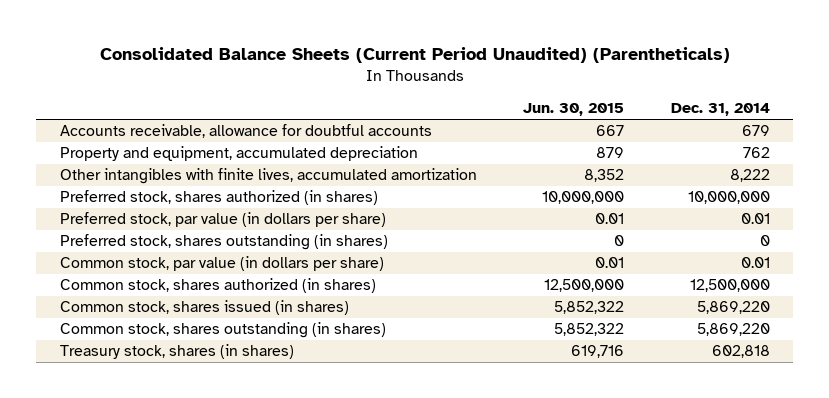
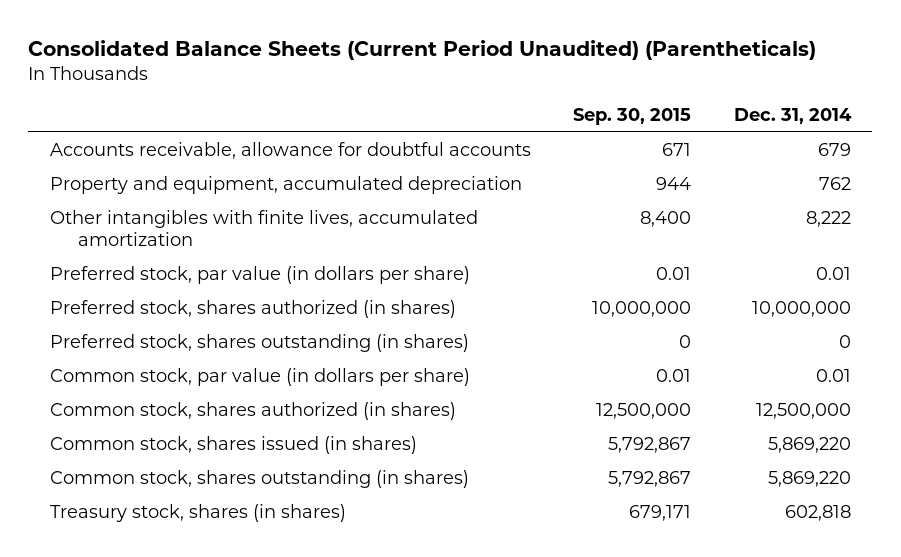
[523,103,625,117] Jun. 30, 2015 -> none
none -> [573,108,692,126] Sep. 30, 2015
[59,190,378,206] Preferred stock, shares authorized (in shares) -> [49,300,456,319] Preferred stock, shares authorized (in shares)

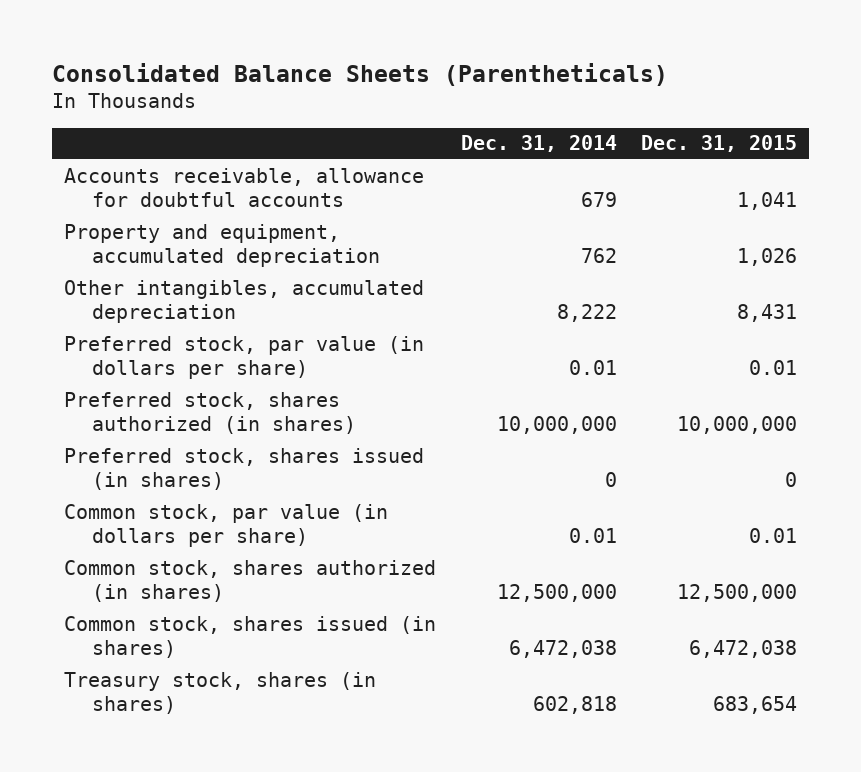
[28,40,817,61] Consolidated Balance Sheets (Current Period Unaudited) (Parentheticals) -> [52,63,669,87] Consolidated Balance Sheets (Parentheticals)
[573,108,692,126] Sep. 30, 2015 -> none
none -> [640,135,797,153] Dec. 31, 2015
[49,210,478,246] Other intangibles with finite lives, accumulated amortization -> [64,279,425,324] Other intangibles, accumulated depreciation
[49,334,469,353] Preferred stock, shares outstanding (in shares) -> [64,447,425,491] Preferred stock, shares issued (in shares)
[49,470,469,489] Common stock, shares outstanding (in shares) -> none
[767,437,851,454] 5,869,220 -> [508,640,617,659] 6,472,038

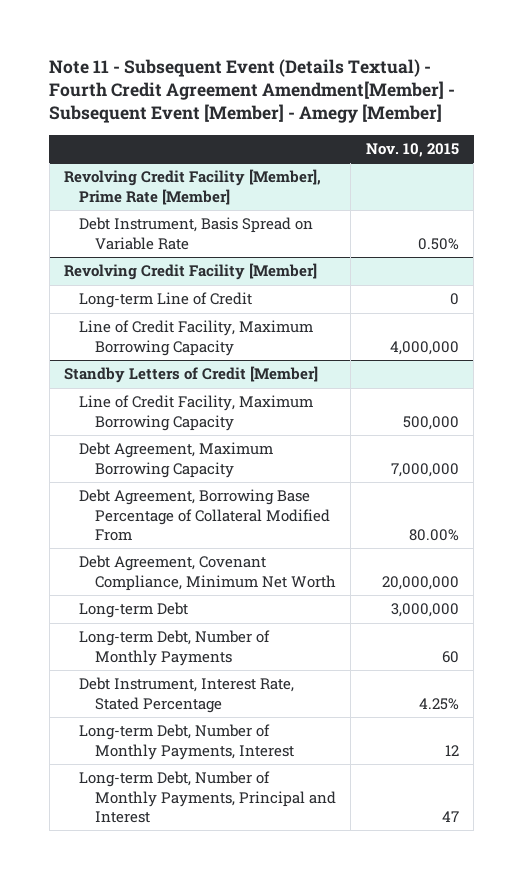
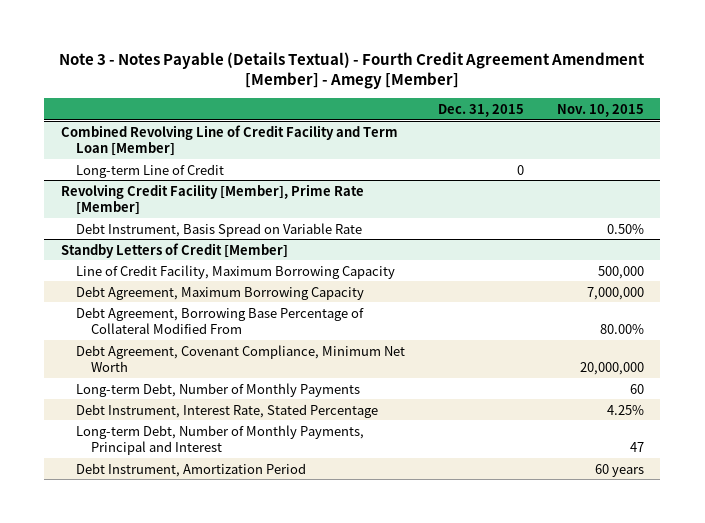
[49,58,456,124] Note 11 - Subsequent Event (Details Textual) - Fourth Credit Agreement Amendment[Member] - Subsequent Event [Member] - Amegy [Member] -> [59,51,646,90] Note 3 - Notes Payable (Details Textual) - Fourth Credit Agreement Amendment [Member] - Amegy [Member]
none -> [437,103,524,117] Dec. 31, 2015
none -> [60,124,398,157] Combined Revolving Line of Credit Facility and Term Loan [Member]
none -> [75,163,224,178] Long-term Line of Credit
[64,263,318,281] Revolving Credit Facility [Member] -> none
[79,292,253,309] Long-term Line of Credit -> none
[79,320,314,356] Line of Credit Facility, Maximum Borrowing Capacity -> none
[79,602,189,619] Long-term Debt -> none
[79,724,294,760] Long-term Debt, Number of Monthly Payments, Interest -> none
none -> [75,462,306,477] Debt Instrument, Amortization Period

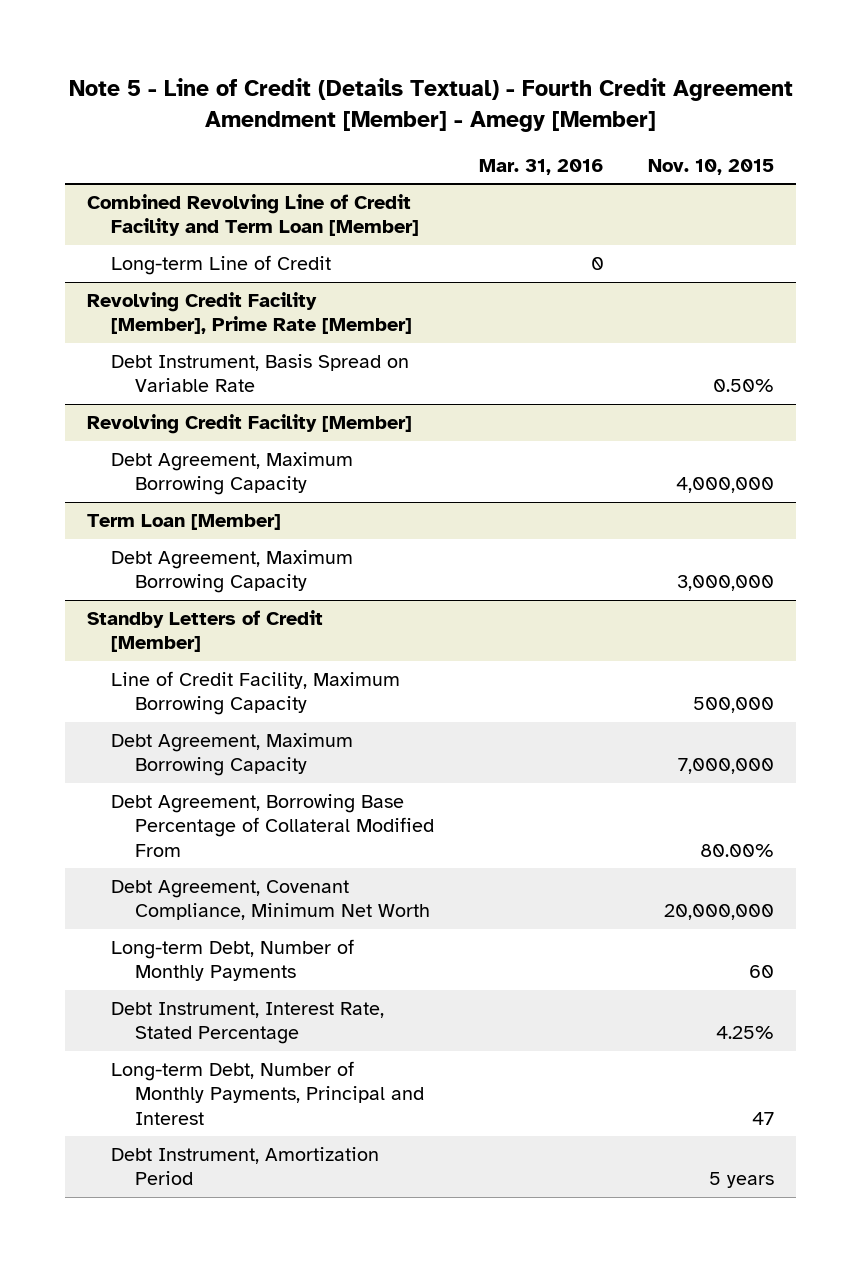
[59,51,646,90] Note 3 - Notes Payable (Details Textual) - Fourth Credit Agreement Amendment [Member] - Amegy [Member] -> [68,77,793,132] Note 5 - Line of Credit (Details Textual) - Fourth Credit Agreement Amendment [Member] - Amegy [Member]
[437,103,524,117] Dec. 31, 2015 -> none
none -> [478,158,604,175] Mar. 31, 2016
none -> [86,414,412,435] Revolving Credit Facility [Member]
none -> [110,452,353,496] Debt Agreement, Maximum Borrowing Capacity
none -> [86,514,281,531] Term Loan [Member]
none -> [110,550,353,594] Debt Agreement, Maximum Borrowing Capacity
[594,463,644,477] 60 years -> [709,1172,775,1189] 5 years

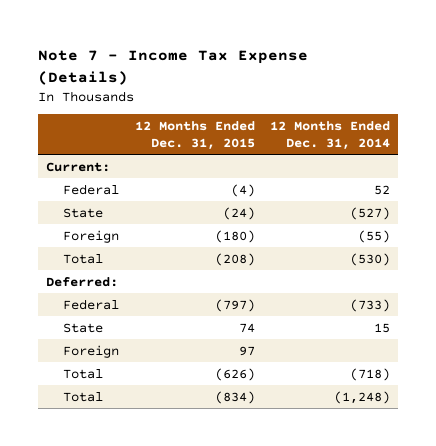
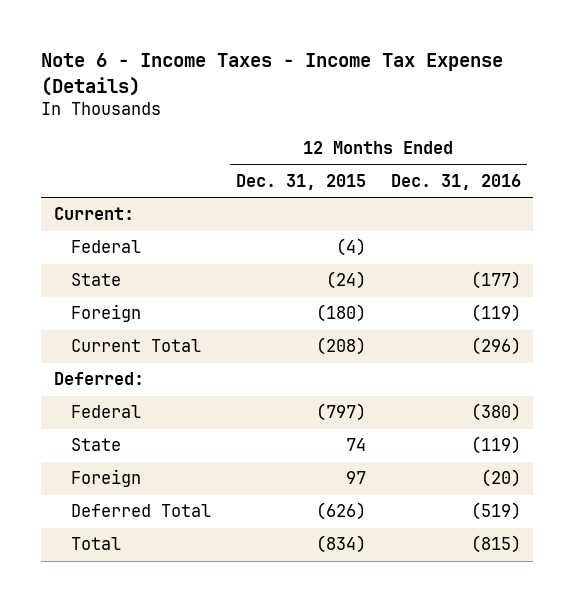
[38,50,309,85] Note 7 - Income Tax Expense (Details) -> [41,53,504,96] Note 6 - Income Taxes - Income Tax Expense (Details)
[270,121,391,150] 12 Months Ended Dec. 31, 2014 -> none
none -> [390,173,521,190] Dec. 31, 2016
[63,253,104,264] Total -> [71,339,202,353] Current Total
[63,368,104,379] Total -> [71,504,212,518] Deferred Total

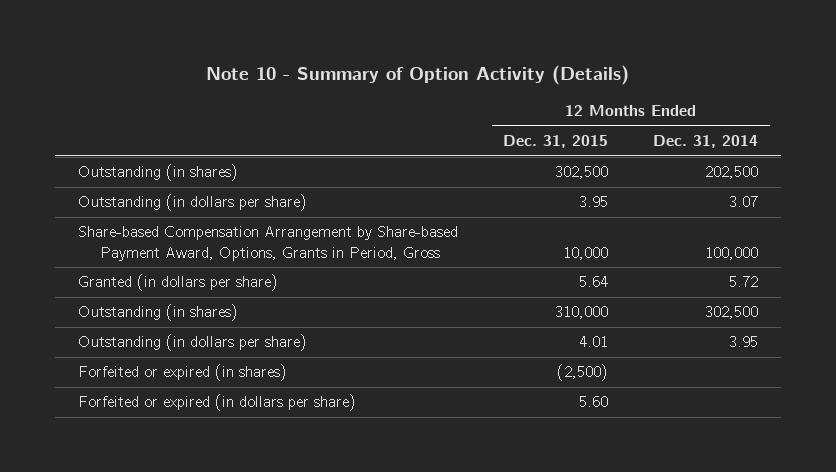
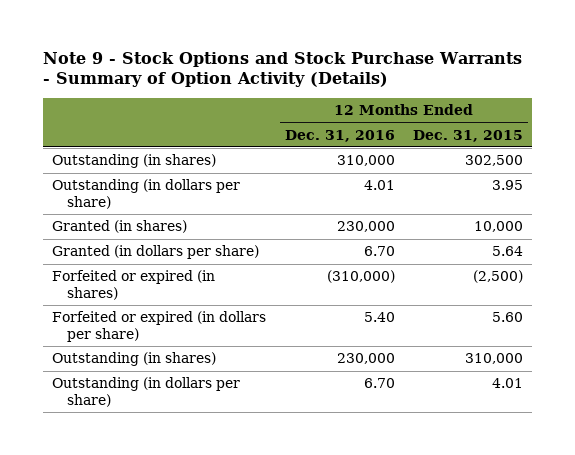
[206,64,630,85] Note 10 - Summary of Option Activity (Details) -> [42,51,522,88] Note 9 - Stock Options and Stock Purchase Warrants - Summary of Option Activity (Details)
[653,135,759,149] Dec. 31, 2014 -> none
none -> [284,129,395,142] Dec. 31, 2016
[77,226,458,261] Share-based Compensation Arrangement by Share-based Payment Award, Options, Grants in Period, Gross -> [52,220,188,234] Granted (in shares)
[77,304,238,322] Outstanding (in shares) -> [52,352,217,367] Outstanding (in shares)
[77,334,307,352] Outstanding (in dollars per share) -> [52,377,241,407] Outstanding (in dollars per share)

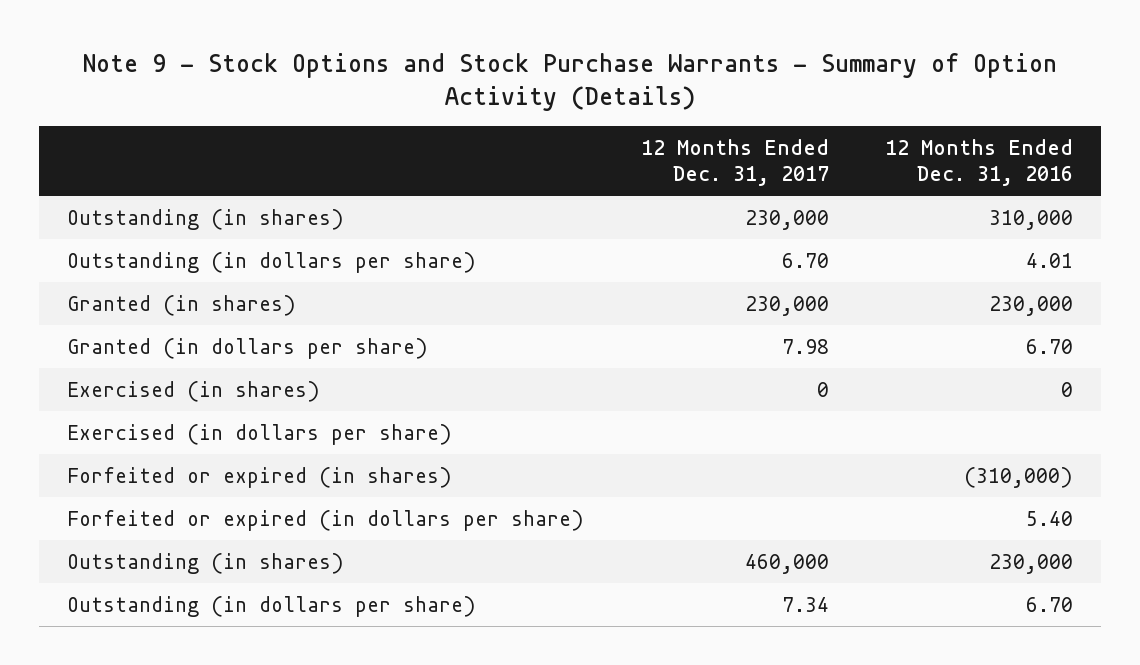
[413,129,524,142] Dec. 31, 2015 -> none
none -> [640,138,829,187] 12 Months Ended Dec. 31, 2017
none -> [67,380,321,402] Exercised (in shares)
none -> [67,423,453,445] Exercised (in dollars per share)

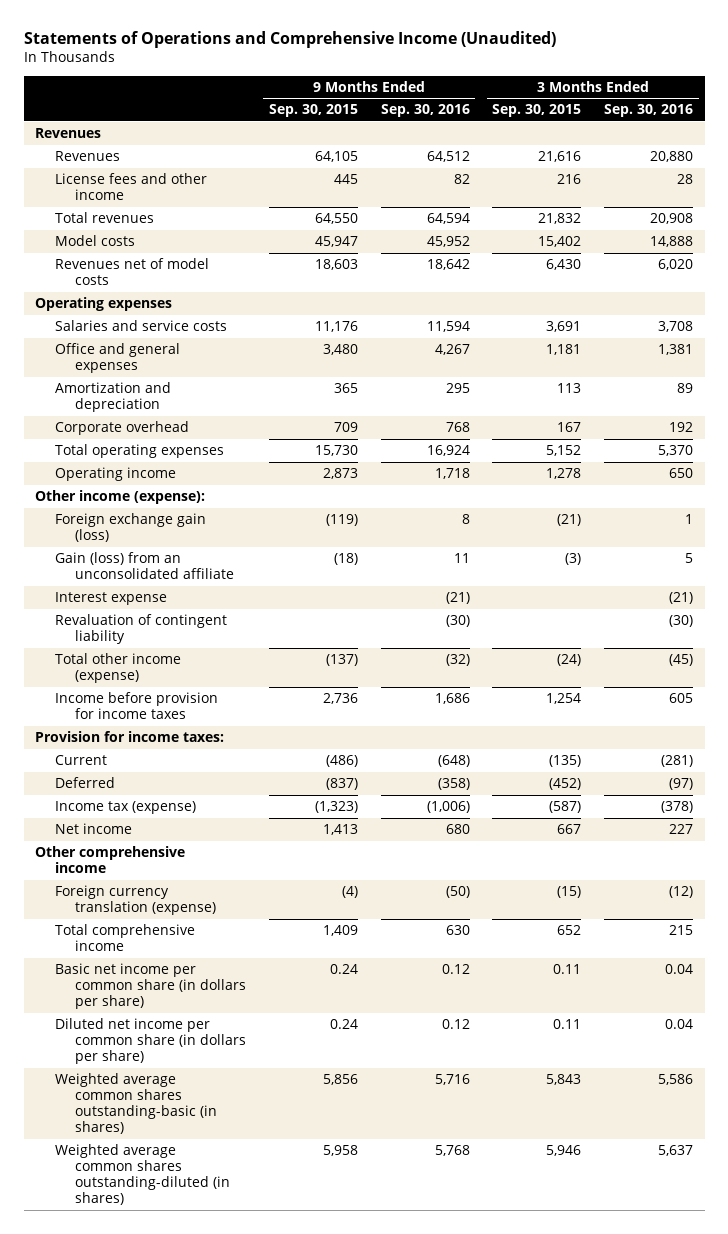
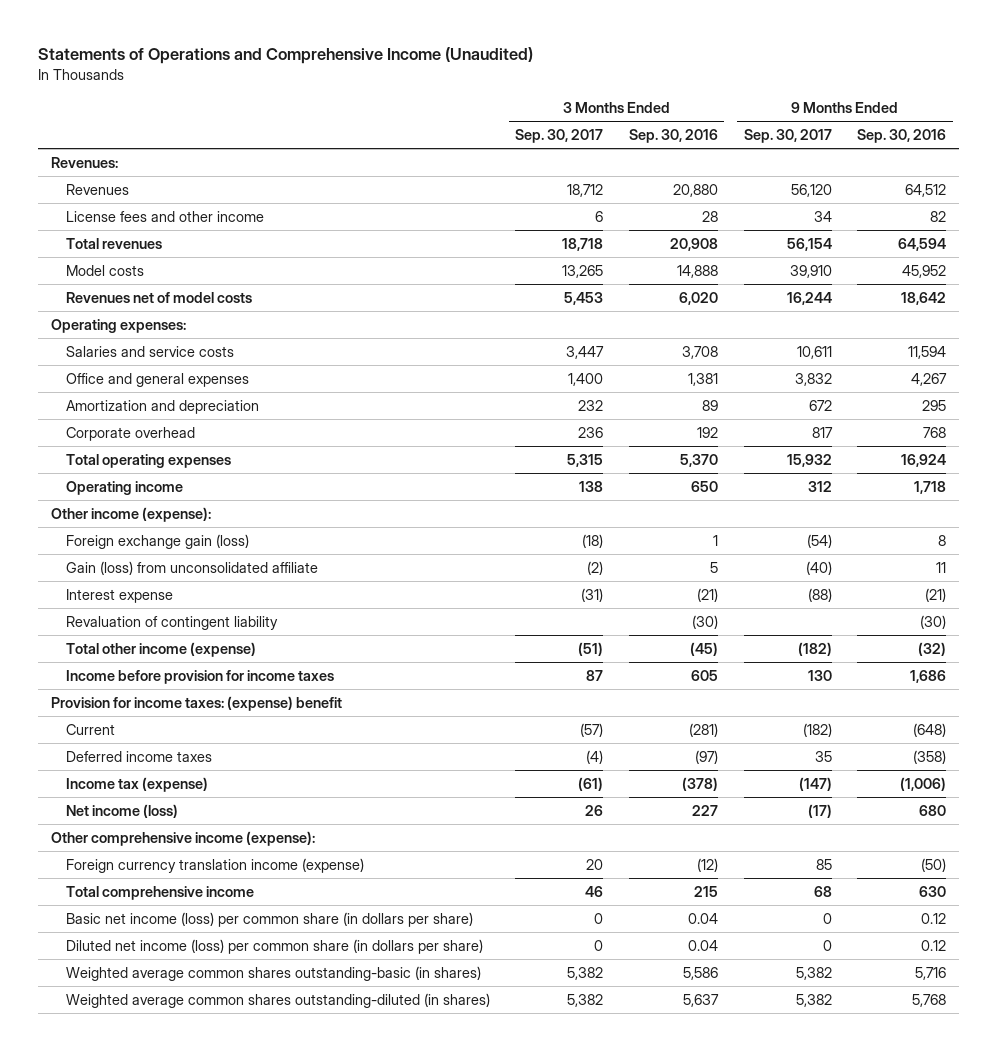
[268,104,358,118] Sep. 30, 2015 -> none
[492,104,582,118] Sep. 30, 2015 -> none
none -> [515,128,604,143] Sep. 30, 2017
none -> [743,128,832,143] Sep. 30, 2017
[34,128,101,139] Revenues -> [51,156,119,168] Revenues:
[34,297,172,312] Operating expenses -> [51,318,187,333] Operating expenses:
[55,552,235,580] Gain (loss) from an unconsolidated affiliate -> [65,560,318,575] Gain (loss) from unconsolidated affiliate
[34,731,224,743] Provision for income taxes: -> [51,695,343,711] Provision for income taxes: (expense) benefit
[55,777,116,789] Deferred -> [65,750,212,762] Deferred income taxes
[55,823,133,835] Net income -> [65,803,178,818] Net income (loss)
[34,846,185,874] Other comprehensive income -> [51,830,316,846] Other comprehensive income (expense):
[55,885,217,916] Foreign currency translation (expense) -> [65,857,364,873] Foreign currency translation income (expense)
[55,963,247,1010] Basic net income per common share (in dollars per share) -> [65,911,473,927] Basic net income (loss) per common share (in dollars per share)
[55,1018,247,1065] Diluted net income per common share (in dollars per share) -> [65,938,483,954] Diluted net income (loss) per common share (in dollars per share)

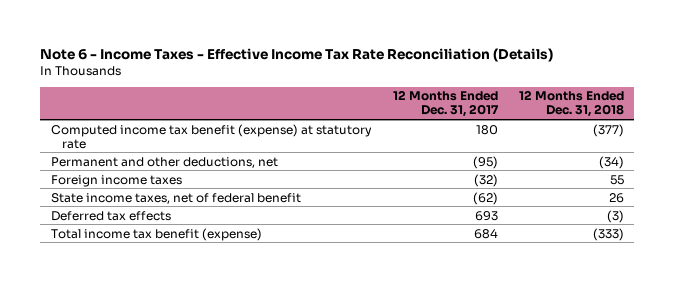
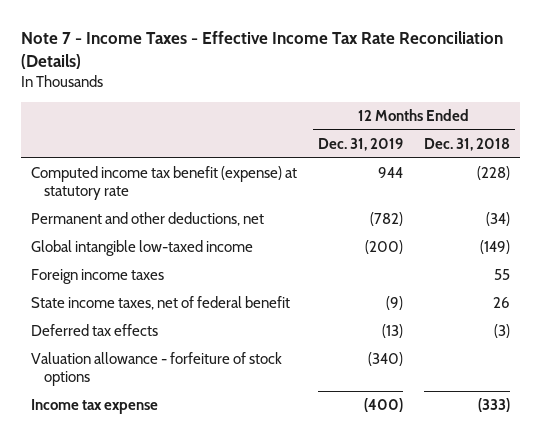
[40,47,554,62] Note 6 - Income Taxes - Effective Income Tax Rate Reconciliation (Details) -> [20,30,503,70] Note 7 - Income Taxes - Effective Income Tax Rate Reconciliation (Details)
[392,90,499,118] 12 Months Ended Dec. 31, 2017 -> none
none -> [318,137,404,151] Dec. 31, 2019
[592,123,624,137] (377) -> [476,166,510,181] (228)
none -> [31,240,254,257] Global intangible low-taxed income
none -> [31,352,283,387] Valuation allowance - forfeiture of stock options
[50,227,262,241] Total income tax benefit (expense) -> [31,399,159,415] Income tax expense

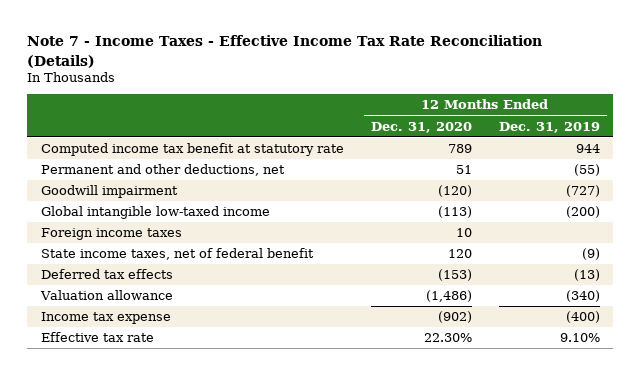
[423,137,510,151] Dec. 31, 2018 -> none
none -> [370,121,472,133] Dec. 31, 2020
[31,166,298,201] Computed income tax benefit (expense) at statutory rate -> [40,143,344,157] Computed income tax benefit at statutory rate
[370,212,404,227] (782) -> [573,164,600,177] (55)
none -> [40,185,178,199] Goodwill impairment
[31,352,283,387] Valuation allowance - forfeiture of stock options -> [39,290,173,301] Valuation allowance
none -> [40,332,154,343] Effective tax rate

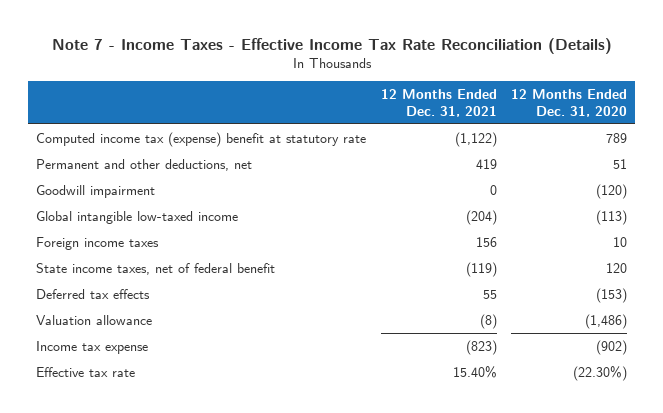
[498,121,600,133] Dec. 31, 2019 -> none
none -> [380,89,497,117] 12 Months Ended Dec. 31, 2021
[40,143,344,157] Computed income tax benefit at statutory rate -> [35,131,366,147] Computed income tax (expense) benefit at statutory rate
[423,333,472,343] 22.30% -> [573,365,628,381] (22.30%)

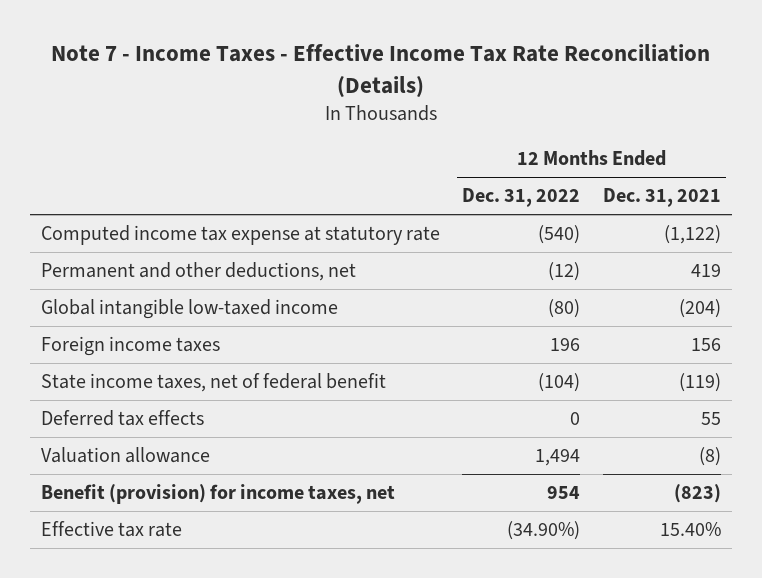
[511,89,628,117] 12 Months Ended Dec. 31, 2020 -> none
none -> [462,188,581,208] Dec. 31, 2022
[35,131,366,147] Computed income tax (expense) benefit at statutory rate -> [41,225,441,246] Computed income tax expense at statutory rate
[35,184,155,198] Goodwill impairment -> none
[35,340,148,354] Income tax expense -> [41,484,396,505] Benefit (provision) for income taxes, net

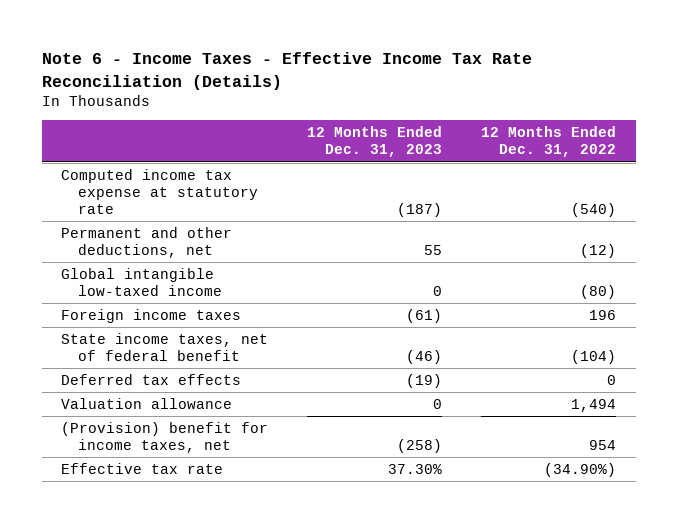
[50,44,710,98] Note 7 - Income Taxes - Effective Income Tax Rate Reconciliation (Details) -> [41,52,532,90] Note 6 - Income Taxes - Effective Income Tax Rate Reconciliation (Details)
[602,188,721,208] Dec. 31, 2021 -> none
none -> [307,126,443,158] 12 Months Ended Dec. 31, 2023
[41,484,396,505] Benefit (provision) for income taxes, net -> [61,421,269,453] (Provision) benefit for income taxes, net

